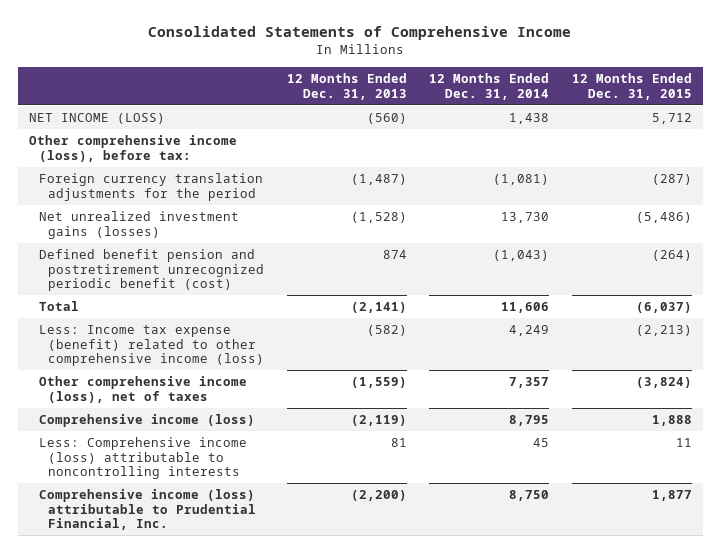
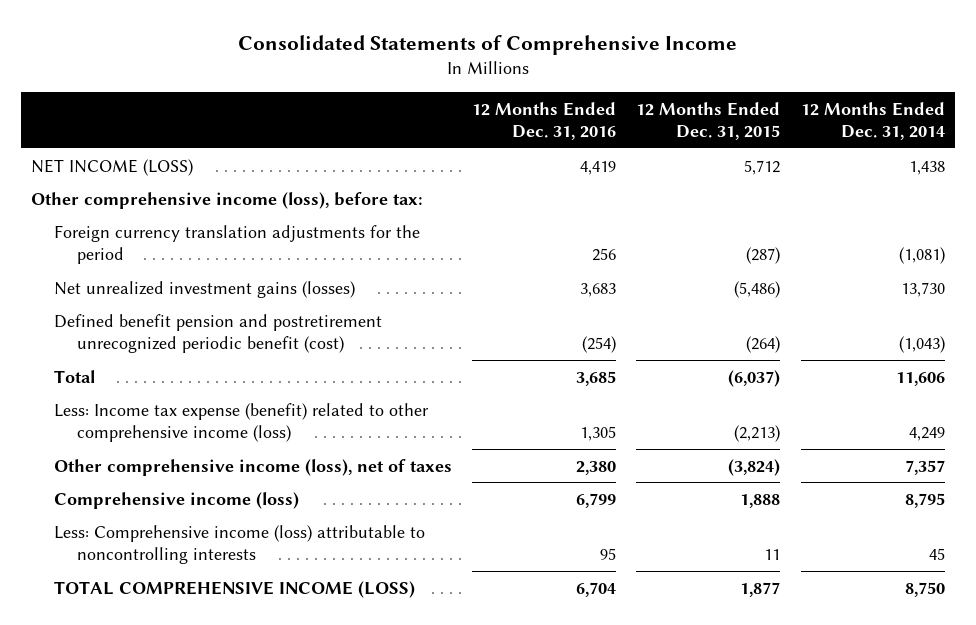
[286,73,407,100] 12 Months Ended Dec. 31, 2013 -> none
none -> [472,101,617,141] 12 Months Ended Dec. 31, 2016
[38,489,257,531] Comprehensive income (loss) attributable to Prudential Financial, Inc. -> [54,580,416,598] TOTAL COMPREHENSIVE INCOME (LOSS)

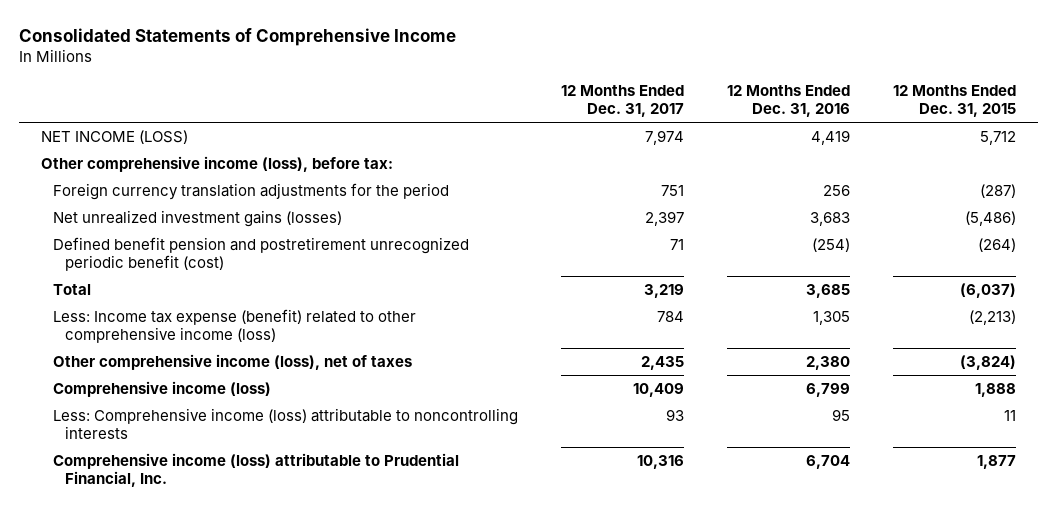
[800,101,945,141] 12 Months Ended Dec. 31, 2014 -> none
none -> [561,84,685,118] 12 Months Ended Dec. 31, 2017
[54,580,416,598] TOTAL COMPREHENSIVE INCOME (LOSS) -> [52,452,459,488] Comprehensive income (loss) attributable to Prudential Financial, Inc.

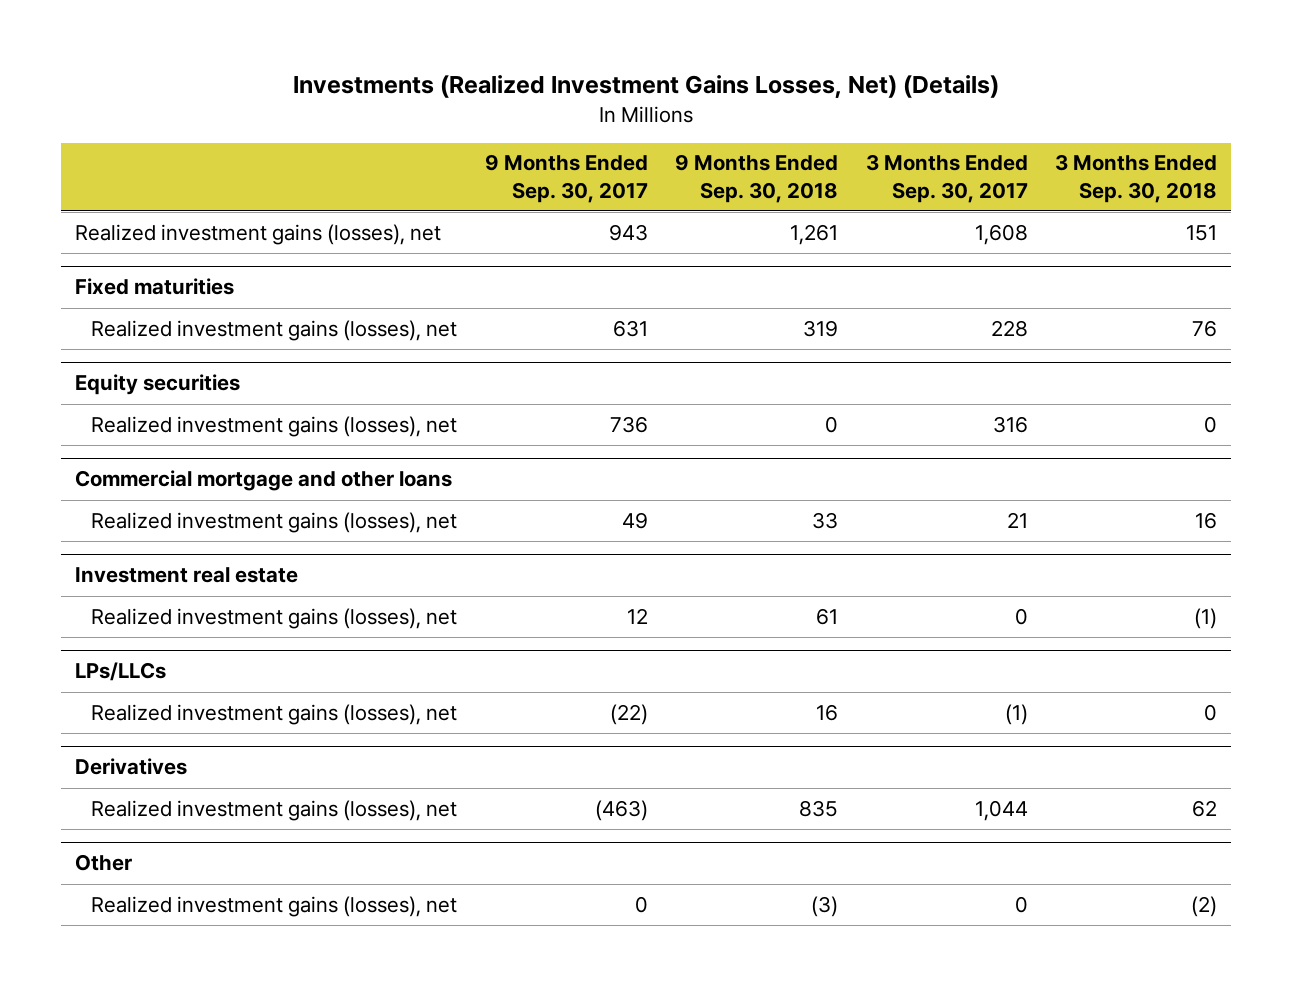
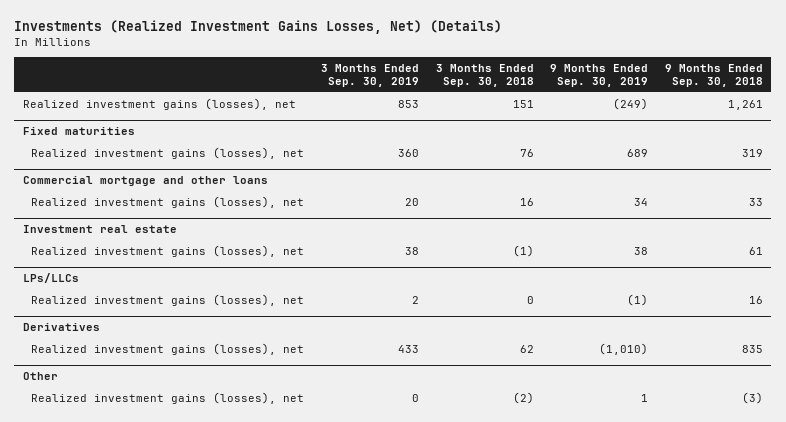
[484,154,648,203] 9 Months Ended Sep. 30, 2017 -> none
[865,154,1028,203] 3 Months Ended Sep. 30, 2017 -> none
none -> [320,63,419,88] 3 Months Ended Sep. 30, 2019
none -> [550,63,649,88] 9 Months Ended Sep. 30, 2019
[74,374,240,396] Equity securities -> none
[91,415,458,437] Realized investment gains (losses), net -> none

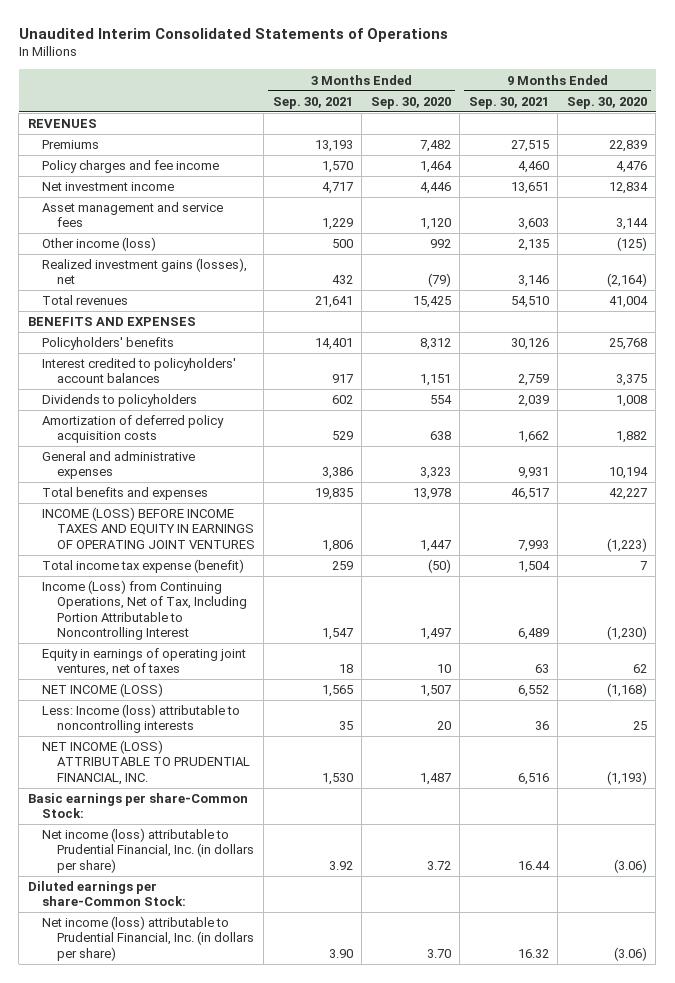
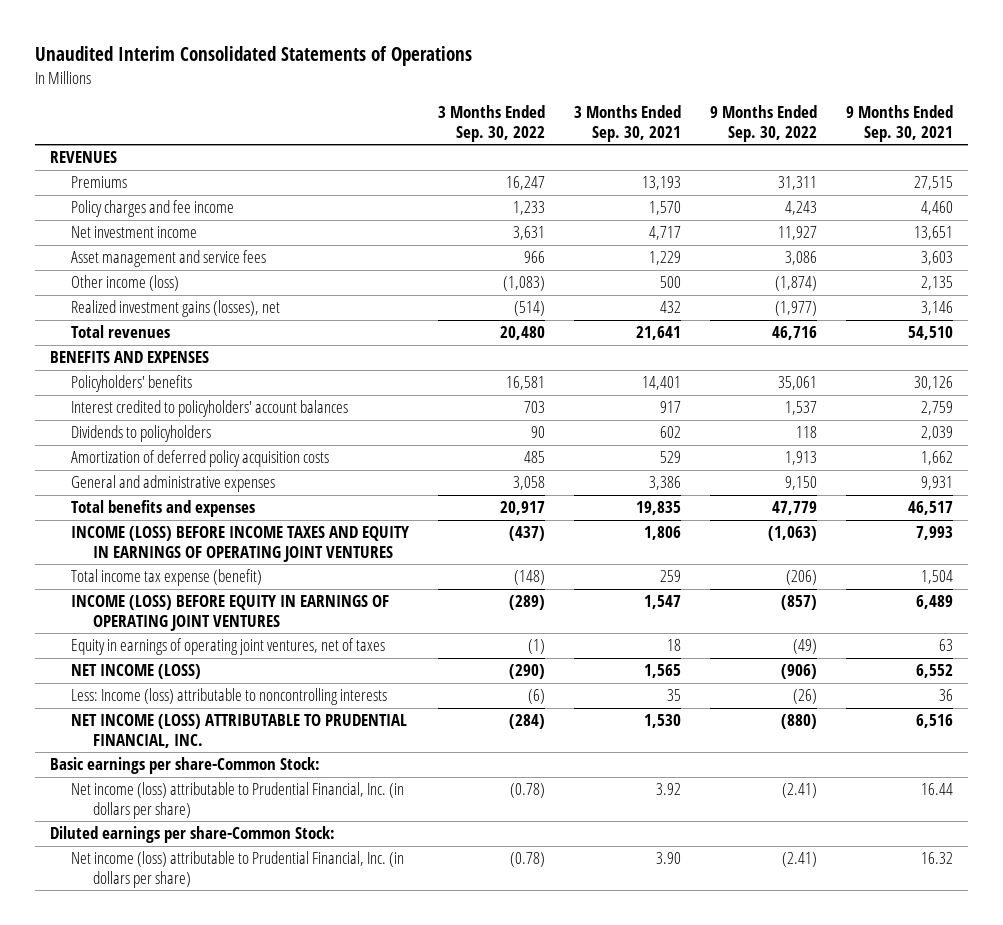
[370,96,451,109] Sep. 30, 2020 -> none
[566,96,647,109] Sep. 30, 2020 -> none
none -> [438,105,546,142] 3 Months Ended Sep. 30, 2022
none -> [710,105,818,142] 9 Months Ended Sep. 30, 2022
[42,580,247,641] Income (Loss) from Continuing Operations, Net of Tax, Including Portion Attributable to Noncontrolling Interest -> [71,595,390,631] INCOME (LOSS) BEFORE EQUITY IN EARNINGS OF OPERATING JOINT VENTURES

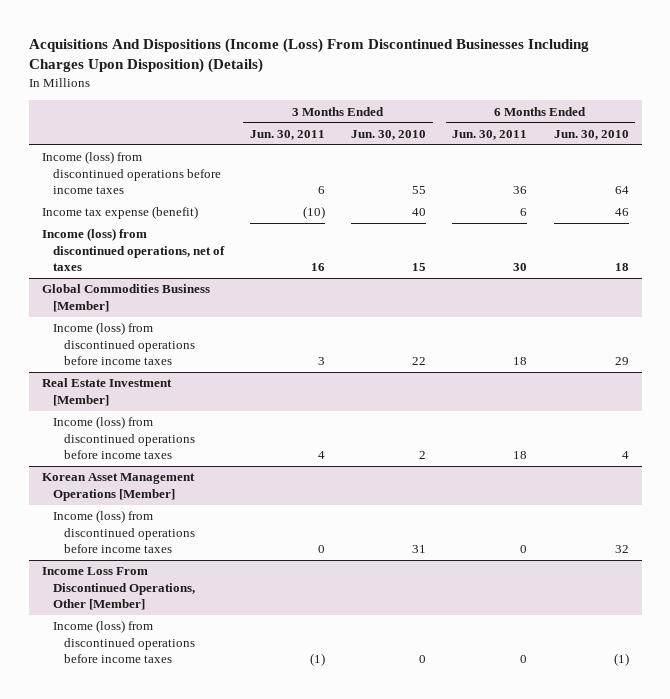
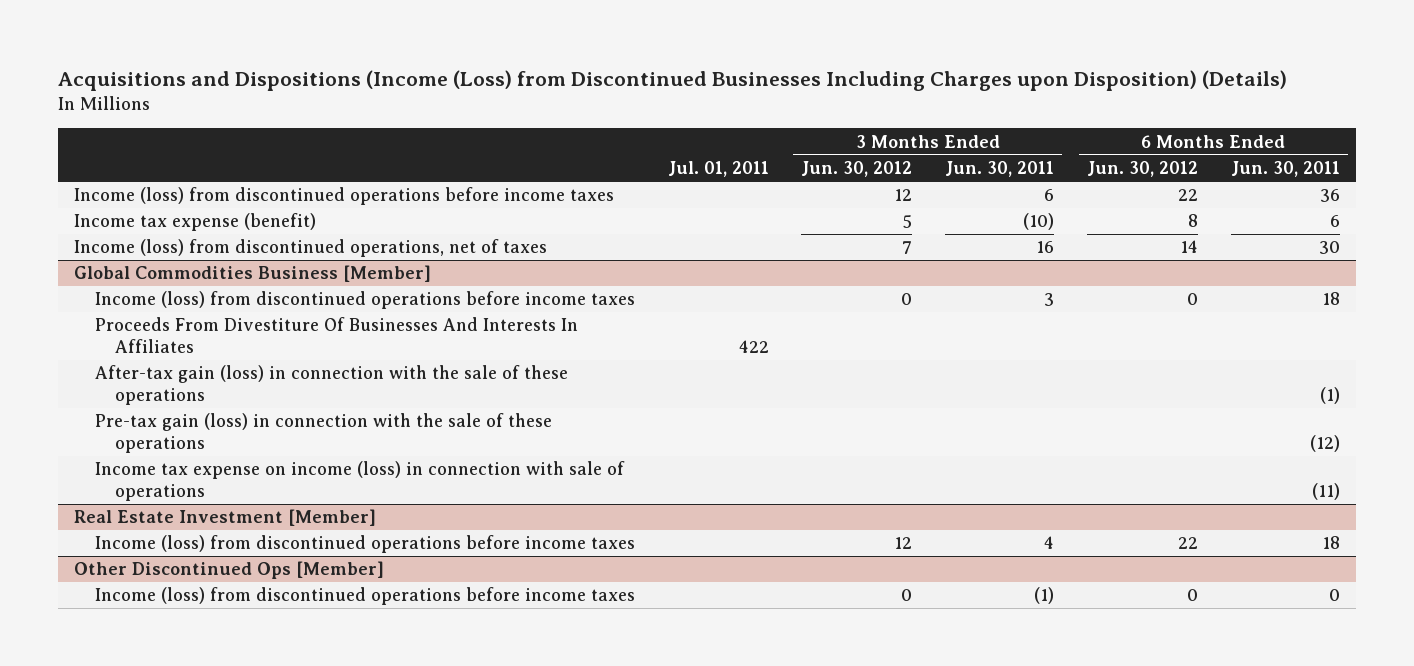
[28,38,589,74] Acquisitions And Dispositions (Income (Loss) From Discontinued Businesses Including Charges Upon Disposition) (Details) -> [57,69,1287,91] Acquisitions and Dispositions (Income (Loss) from Discontinued Businesses Including Charges upon Disposition) (Details)
[351,129,427,140] Jun. 30, 2010 -> none
[553,129,629,140] Jun. 30, 2010 -> none
none -> [667,161,769,178] Jul. 01, 2011
none -> [801,161,913,178] Jun. 30, 2012
none -> [1087,161,1199,178] Jun. 30, 2012
none -> [94,317,578,354] Proceeds From Divestiture Of Businesses And Interests In Affiliates
none -> [94,365,568,406] After-tax gain (loss) in connection with the sale of these operations
none -> [94,413,552,454] Pre-tax gain (loss) in connection with the sale of these operations
none -> [94,461,625,502] Income tax expense on income (loss) in connection with sale of operations
[41,473,195,501] Korean Asset Management Operations [Member] -> none
[52,510,195,553] Income (loss) from discontinued operations before income taxes -> none
[41,567,195,610] Income Loss From Discontinued Operations, Other [Member] -> none
none -> [74,561,385,580] Other Discontinued Ops [Member]

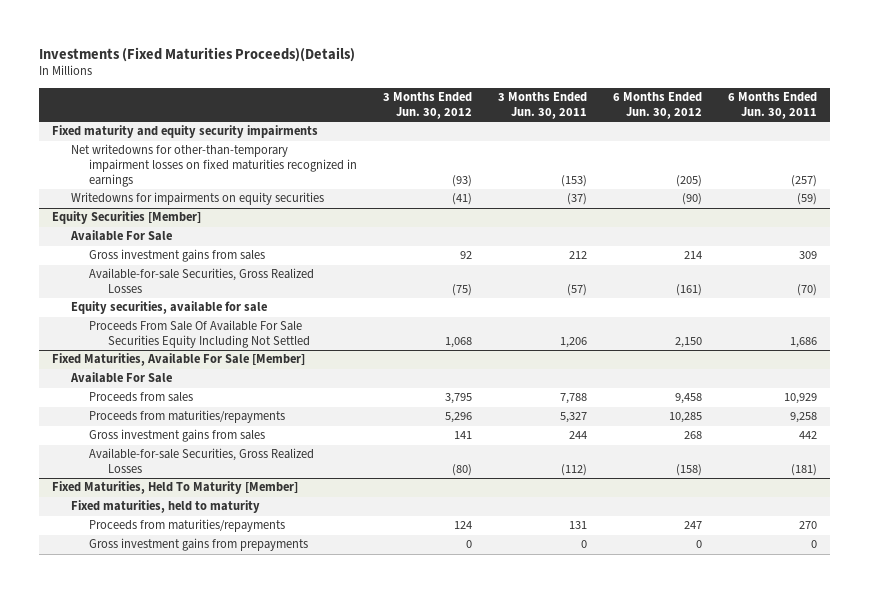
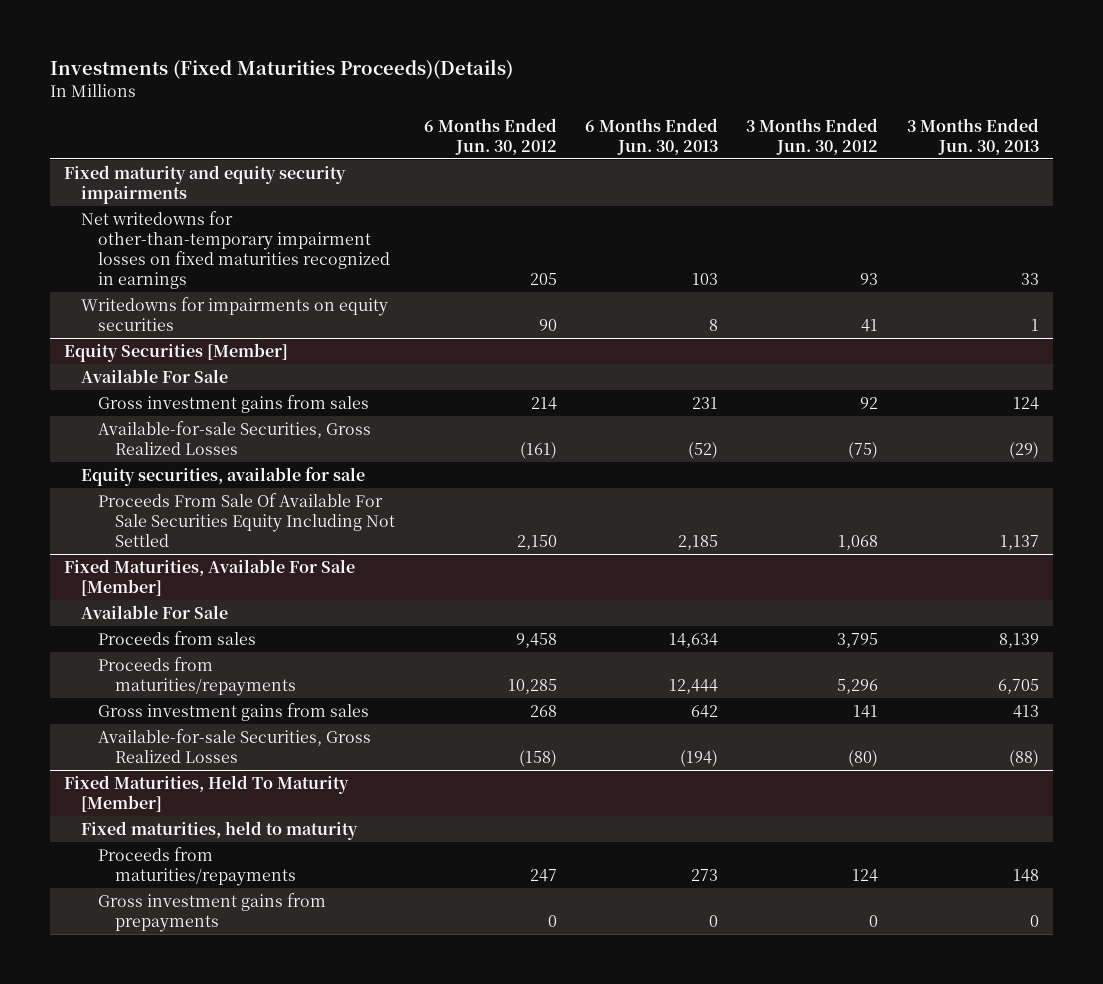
[498,92,588,120] 3 Months Ended Jun. 30, 2011 -> none
[728,92,818,120] 6 Months Ended Jun. 30, 2011 -> none
none -> [585,117,719,155] 6 Months Ended Jun. 30, 2013
none -> [906,117,1039,155] 3 Months Ended Jun. 30, 2013
[452,174,473,187] (93) -> [860,272,879,285] 93
[676,174,703,187] (205) -> [529,272,557,285] 205
[452,193,473,206] (41) -> [861,318,879,332] 41
[682,193,703,206] (90) -> [538,318,557,331] 90

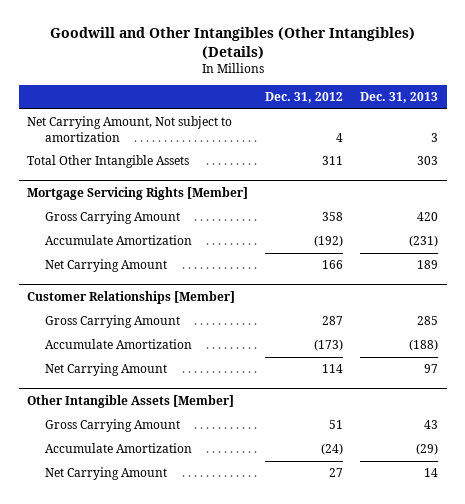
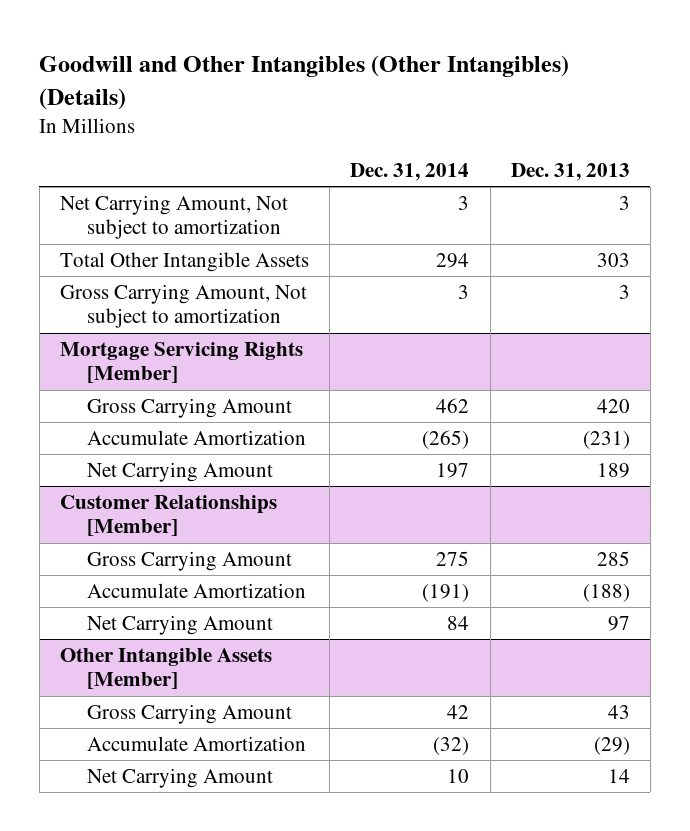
[265,92,344,104] Dec. 31, 2012 -> none
none -> [350,163,470,182] Dec. 31, 2014
none -> [60,283,308,329] Gross Carrying Amount, Not subject to amortization

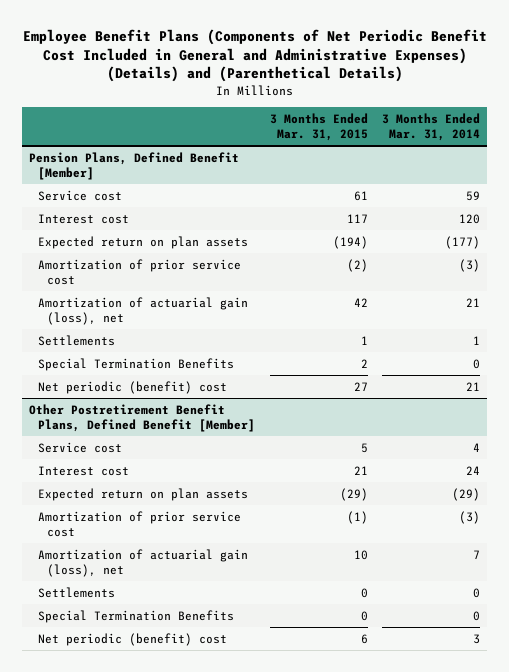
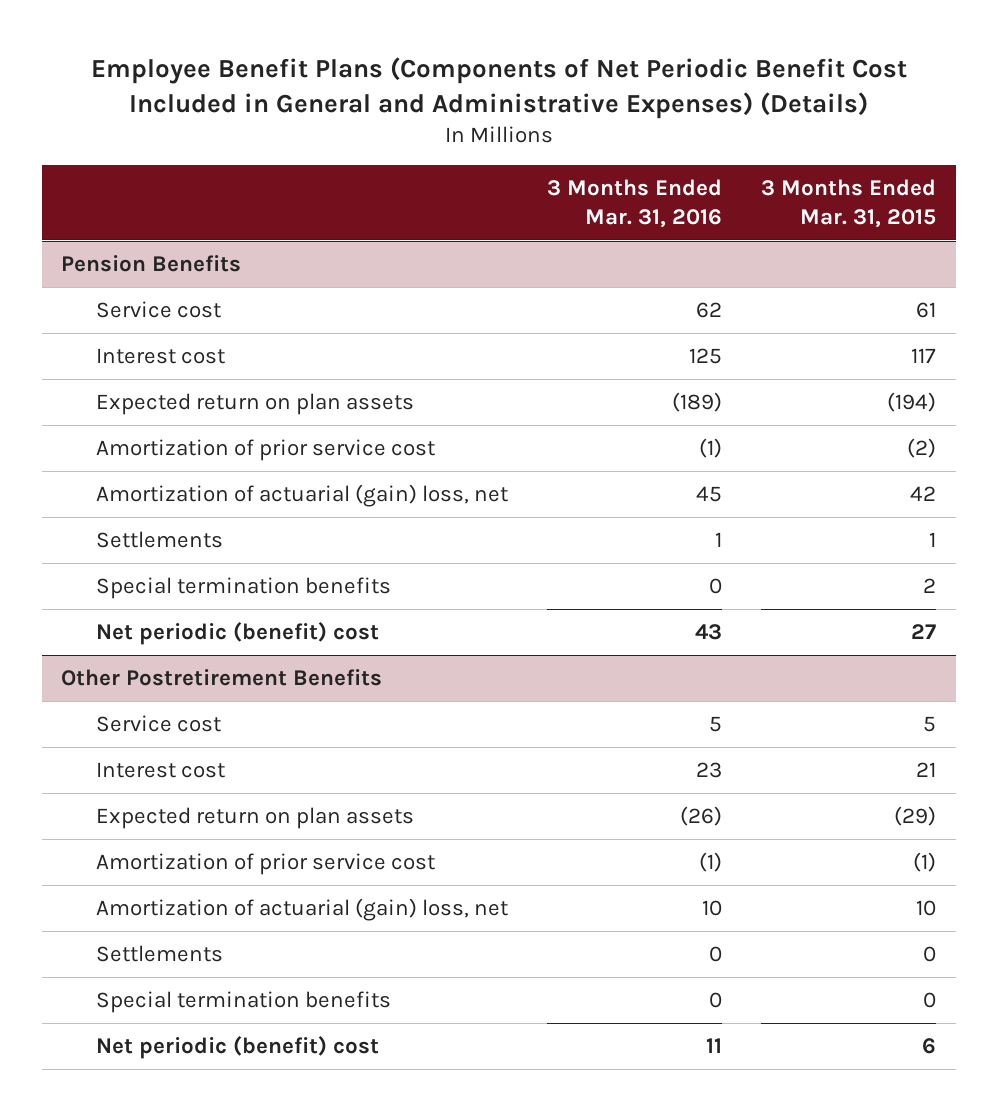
[22,28,487,83] Employee Benefit Plans (Components of Net Periodic Benefit Cost Included in General and Administrative Expenses) (Details) and (Parenthetical Details) -> [90,56,907,119] Employee Benefit Plans (Components of Net Periodic Benefit Cost Included in General and Administrative Expenses) (Details)
[382,112,481,141] 3 Months Ended Mar. 31, 2014 -> none
none -> [547,179,723,228] 3 Months Ended Mar. 31, 2016
[29,151,240,181] Pension Plans, Defined Benefit [Member] -> [61,255,242,273] Pension Benefits
[38,296,249,326] Amortization of actuarial gain (loss), net -> [96,484,509,508] Amortization of actuarial (gain) loss, net
[38,357,235,371] Special Termination Benefits -> [96,577,392,600] Special termination benefits
[29,403,256,433] Other Postretirement Benefit Plans, Defined Benefit [Member] -> [61,669,383,687] Other Postretirement Benefits
[38,548,249,578] Amortization of actuarial gain (loss), net -> [96,898,509,922] Amortization of actuarial (gain) loss, net
[38,609,235,623] Special Termination Benefits -> [96,991,392,1014] Special termination benefits

